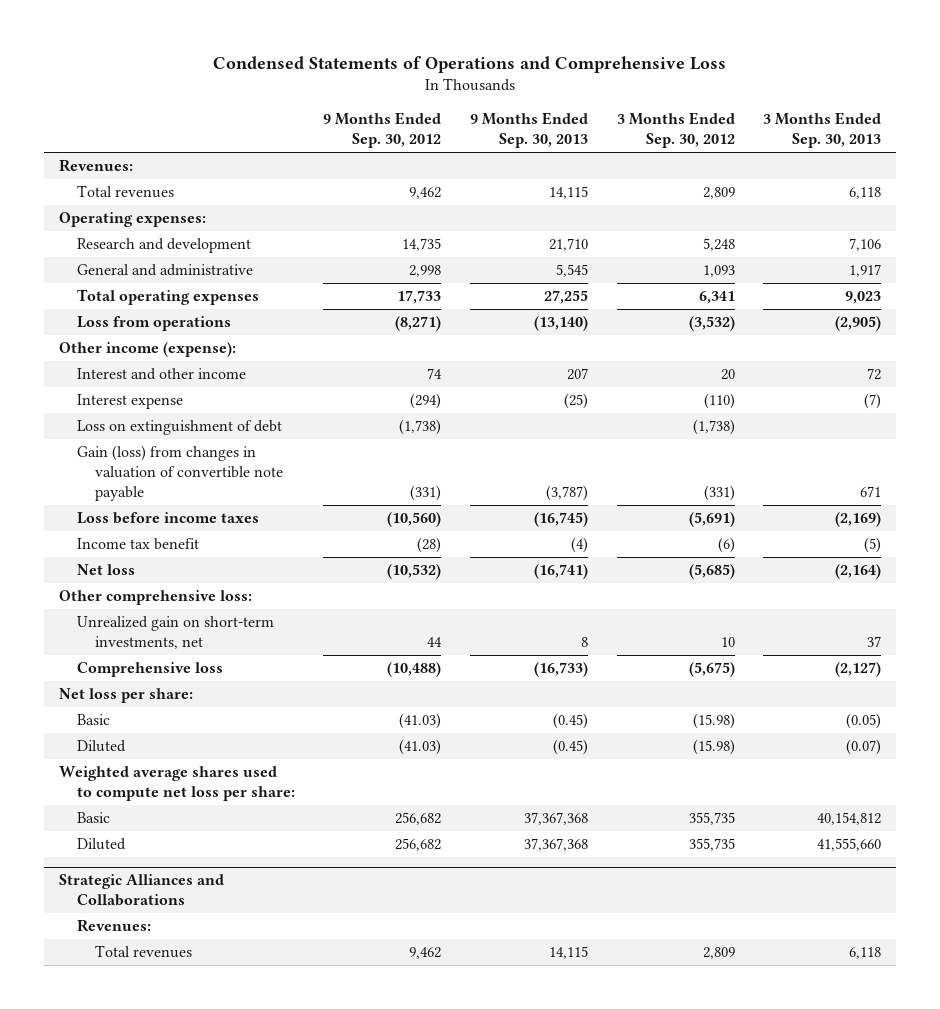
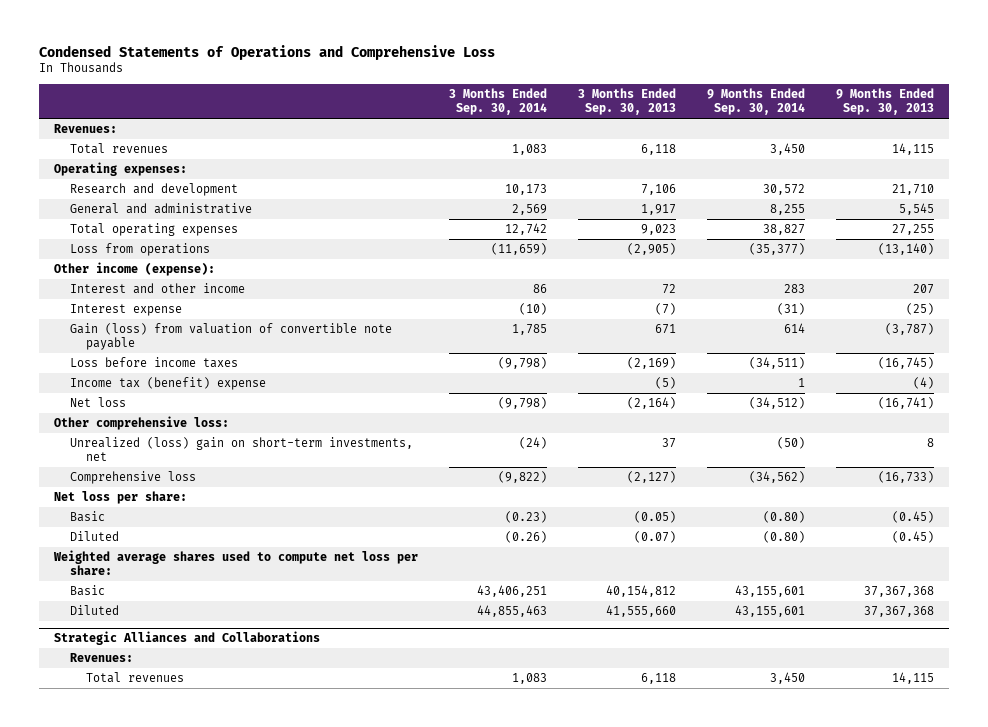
[323,111,442,149] 9 Months Ended Sep. 30, 2012 -> none
[616,111,735,149] 3 Months Ended Sep. 30, 2012 -> none
none -> [449,87,548,116] 3 Months Ended Sep. 30, 2014
none -> [706,87,805,116] 9 Months Ended Sep. 30, 2014
[76,420,282,436] Loss on extinguishment of debt -> none
[76,445,283,502] Gain (loss) from changes in valuation of convertible note payable -> [70,323,393,351] Gain (loss) from valuation of convertible note payable
[76,538,199,551] Income tax benefit -> [70,377,267,391] Income tax (benefit) expense
[76,616,274,650] Unrealized gain on short-term investments, net -> [70,437,414,462] Unrealized (loss) gain on short-term investments, net

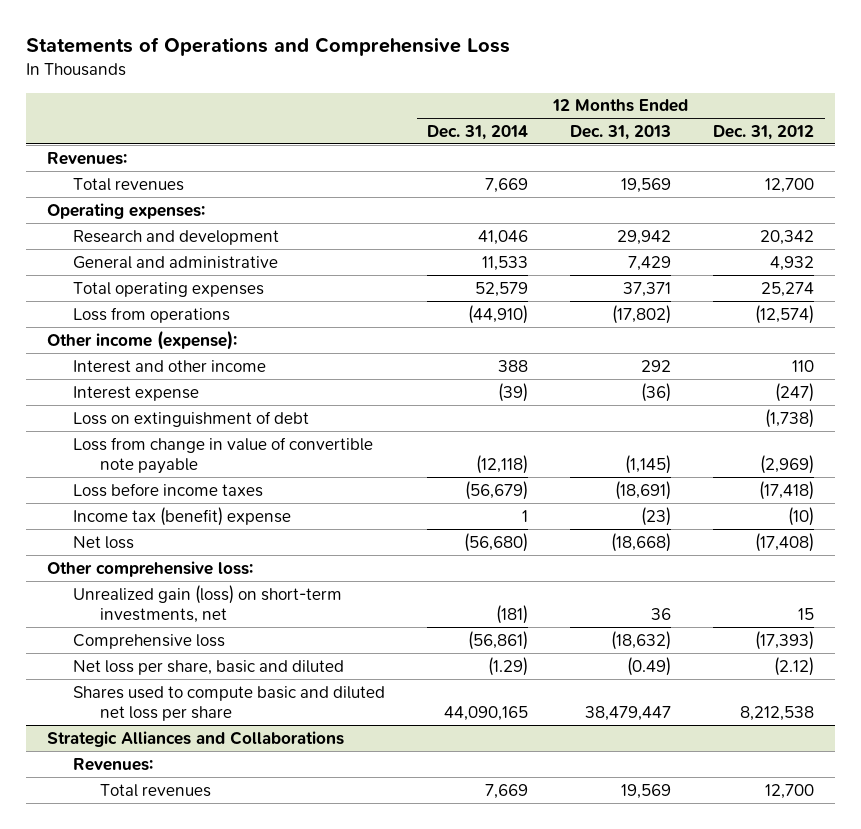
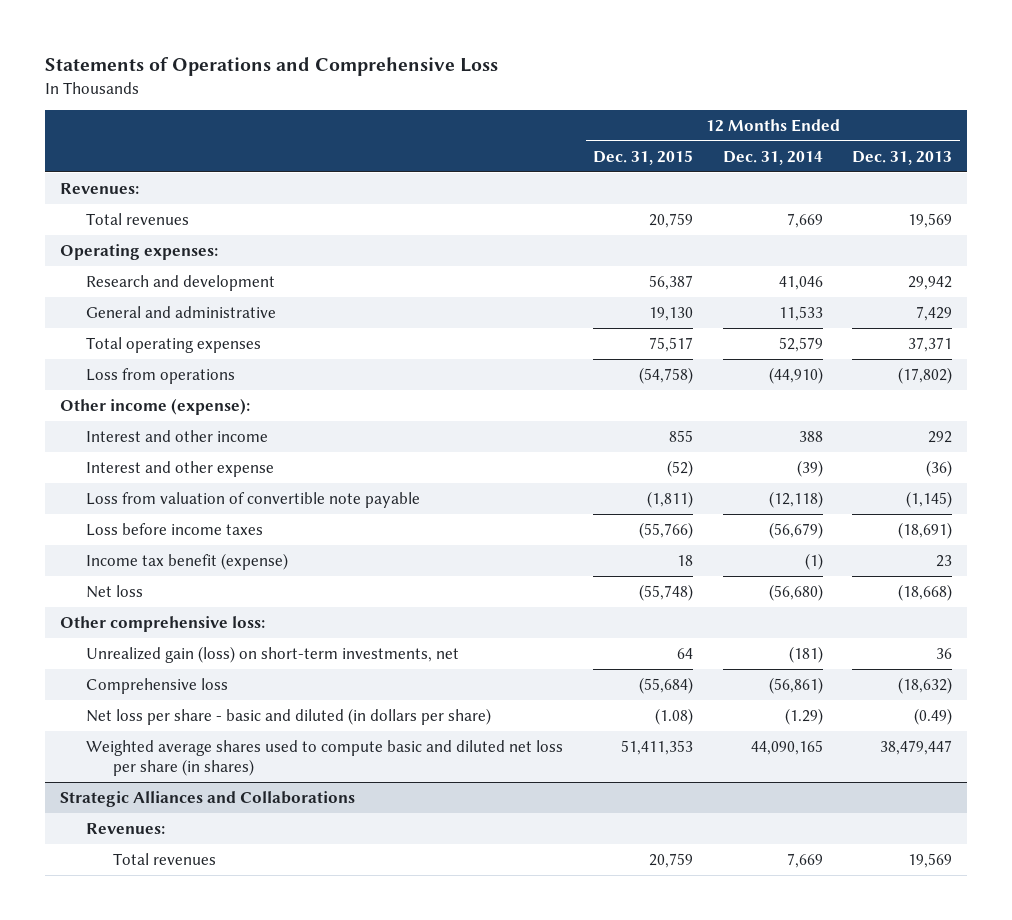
[713,124,815,140] Dec. 31, 2012 -> none
none -> [593,149,694,165] Dec. 31, 2015
[73,410,310,427] Loss on extinguishment of debt -> none
[73,385,200,401] Interest expense -> [86,460,275,477] Interest and other expense
[73,436,374,474] Loss from change in value of convertible note payable -> [86,491,421,508] Loss from valuation of convertible note payable
[73,506,292,526] Income tax (benefit) expense -> [86,552,289,570] Income tax benefit (expense)
[522,509,529,522] 1 -> [804,552,823,570] (1)
[641,506,672,526] (23) -> [936,554,953,567] 23
[73,659,345,675] Net loss per share, basic and diluted -> [86,707,492,725] Net loss per share - basic and diluted (in dollars per share)
[73,685,386,721] Shares used to compute basic and diluted net loss per share -> [86,739,564,776] Weighted average shares used to compute basic and diluted net loss per share (in shares)

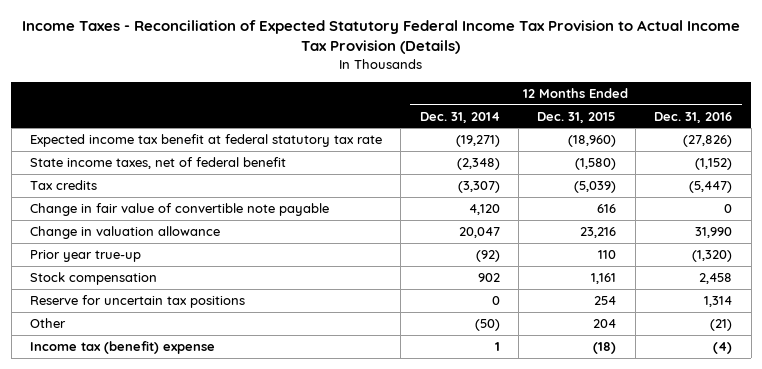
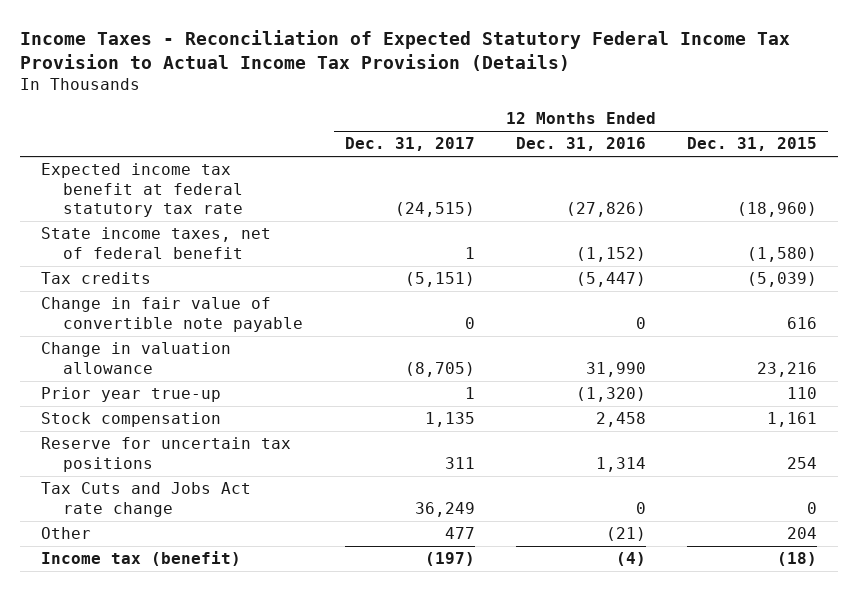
[419,111,500,123] Dec. 31, 2014 -> none
none -> [344,137,475,152] Dec. 31, 2017
none -> [41,482,252,517] Tax Cuts and Jobs Act rate change
[30,340,216,354] Income tax (benefit) expense -> [41,551,242,567] Income tax (benefit)

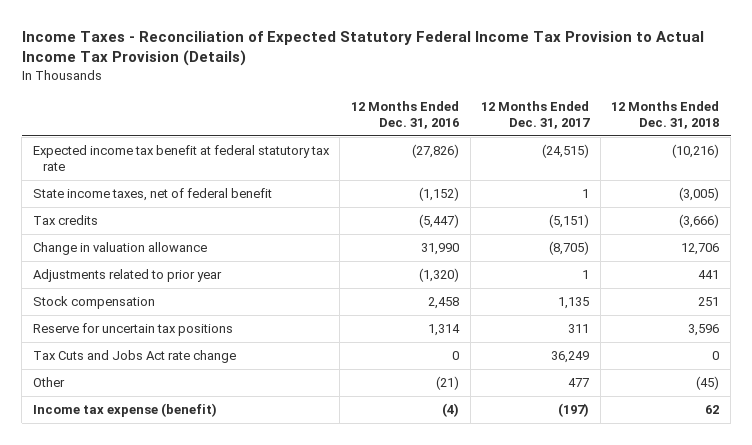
[687,137,818,152] Dec. 31, 2015 -> none
none -> [611,100,720,130] 12 Months Ended Dec. 31, 2018
[41,297,304,332] Change in fair value of convertible note payable -> none
[41,387,222,403] Prior year true-up -> [32,268,222,282] Adjustments related to prior year
[41,551,242,567] Income tax (benefit) -> [32,402,217,417] Income tax expense (benefit)

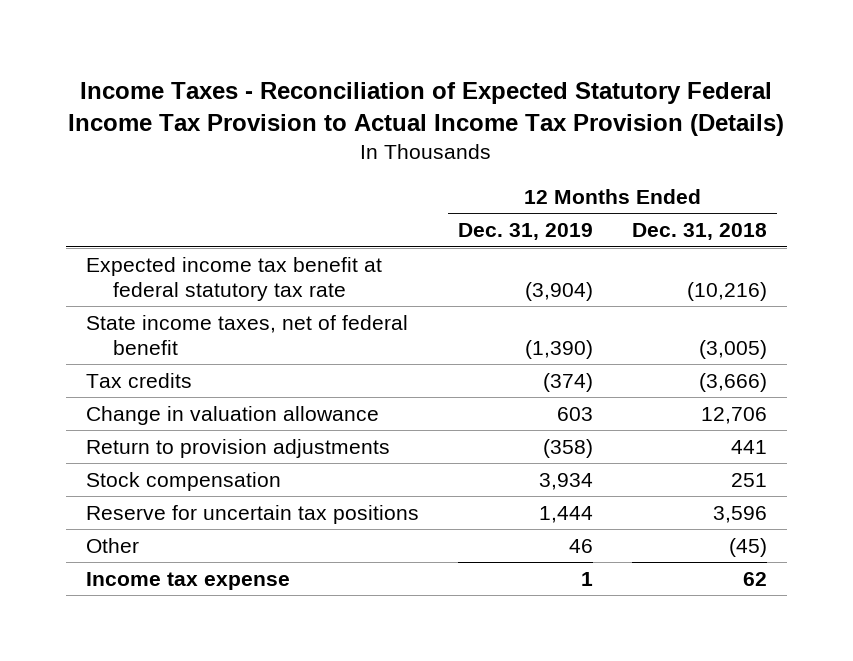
[350,100,459,130] 12 Months Ended Dec. 31, 2016 -> none
[481,100,591,130] 12 Months Ended Dec. 31, 2017 -> none
none -> [457,223,593,241] Dec. 31, 2019
[32,268,222,282] Adjustments related to prior year -> [85,438,390,458] Return to provision adjustments
[32,349,236,363] Tax Cuts and Jobs Act rate change -> none
[32,402,217,417] Income tax expense (benefit) -> [85,571,290,590] Income tax expense

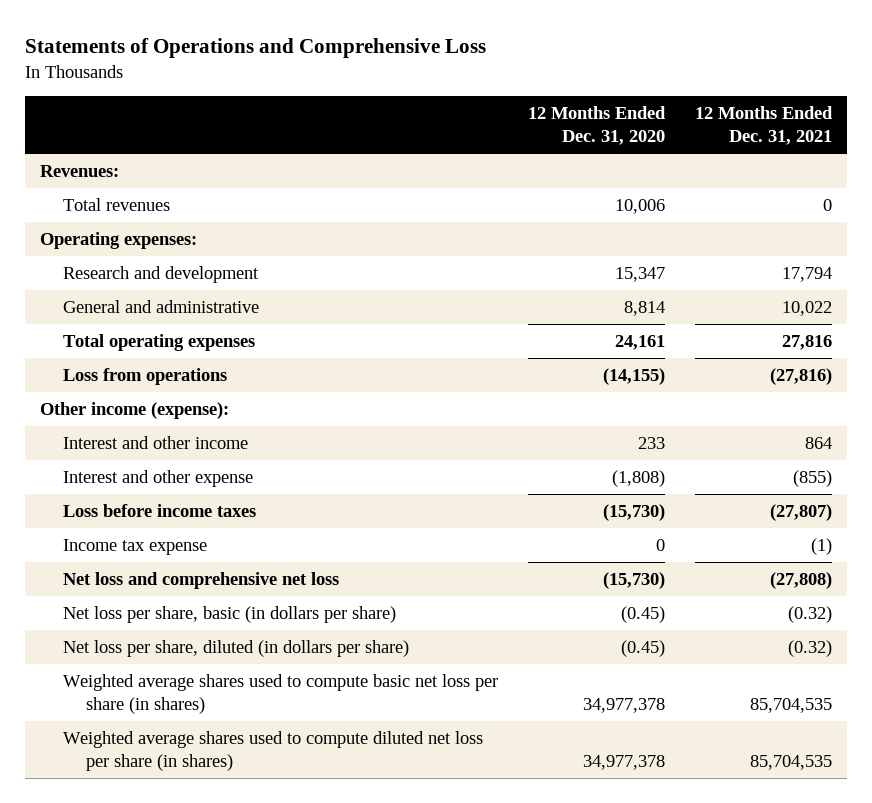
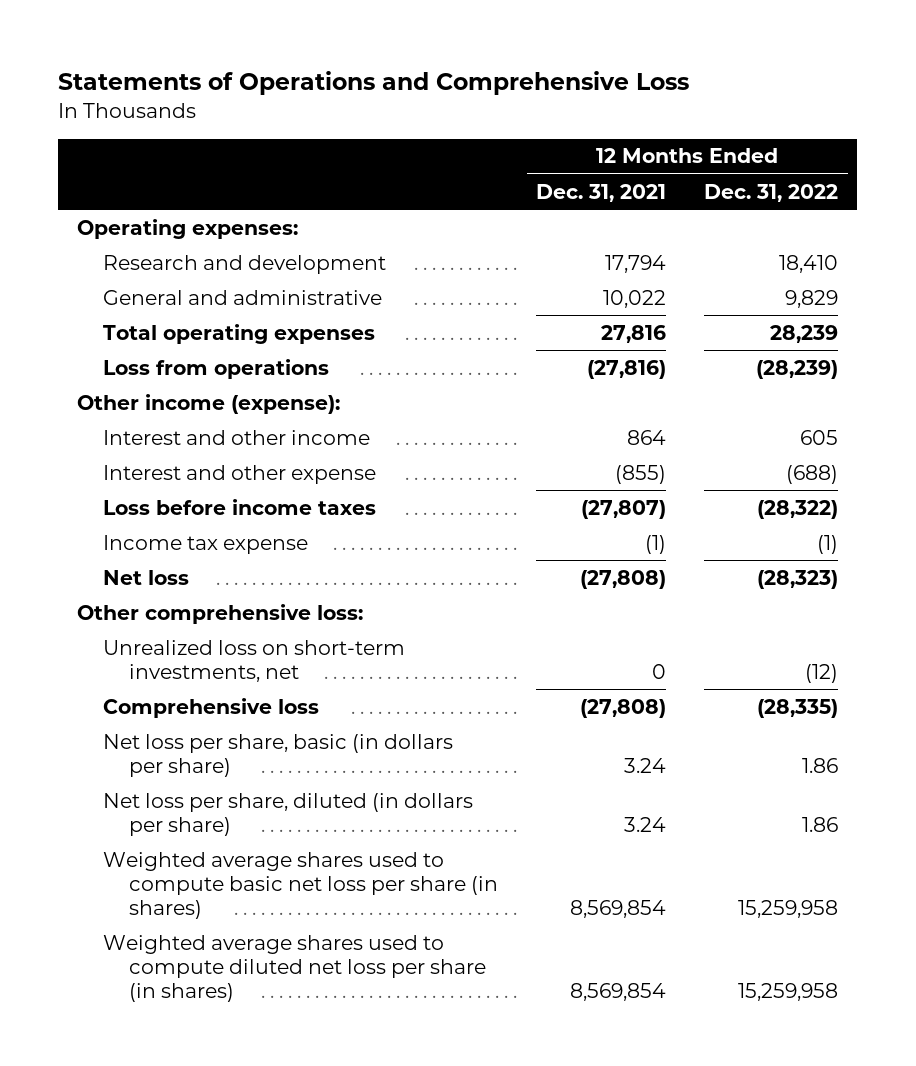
[527,105,666,146] 12 Months Ended Dec. 31, 2020 -> none
none -> [704,183,839,202] Dec. 31, 2022
[39,164,119,177] Revenues: -> none
[62,197,170,211] Total revenues -> none
[62,571,339,589] Net loss and comprehensive net loss -> [103,569,190,585] Net loss
none -> [77,603,364,624] Other comprehensive loss:
none -> [103,639,406,682] Unrealized loss on short-term investments, net
none -> [103,697,320,718] Comprehensive loss
[788,605,833,623] (0.32) -> [624,757,667,773] 3.24
[788,639,833,657] (0.32) -> [624,816,667,832] 3.24
[750,697,833,713] 85,704,535 -> [570,899,667,918] 8,569,854
[750,754,833,770] 85,704,535 -> [570,982,667,1001] 8,569,854

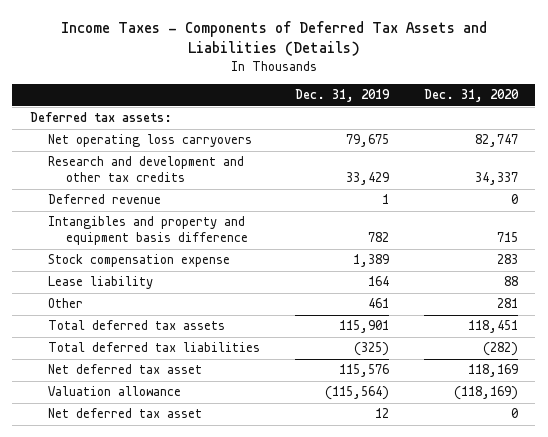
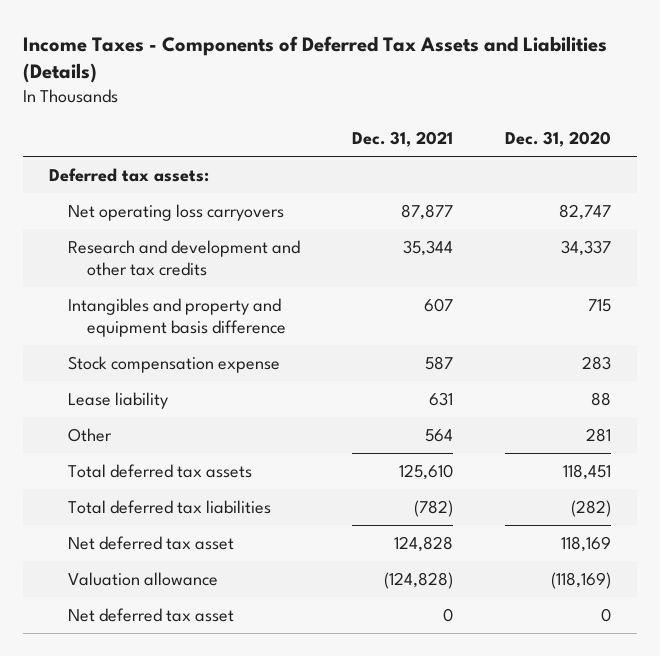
[295,89,391,103] Dec. 31, 2019 -> none
none -> [352,130,454,147] Dec. 31, 2021
[48,194,162,205] Deferred revenue -> none

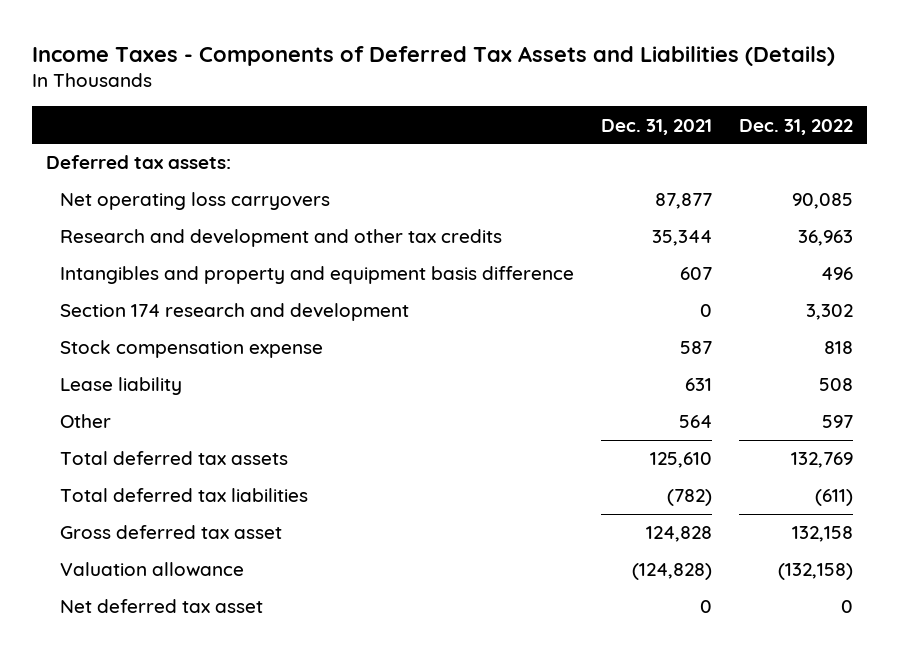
[505,130,612,147] Dec. 31, 2020 -> none
none -> [739,118,854,135] Dec. 31, 2022
none -> [60,303,410,322] Section 174 research and development
[67,535,234,550] Net deferred tax asset -> [60,525,283,540] Gross deferred tax asset

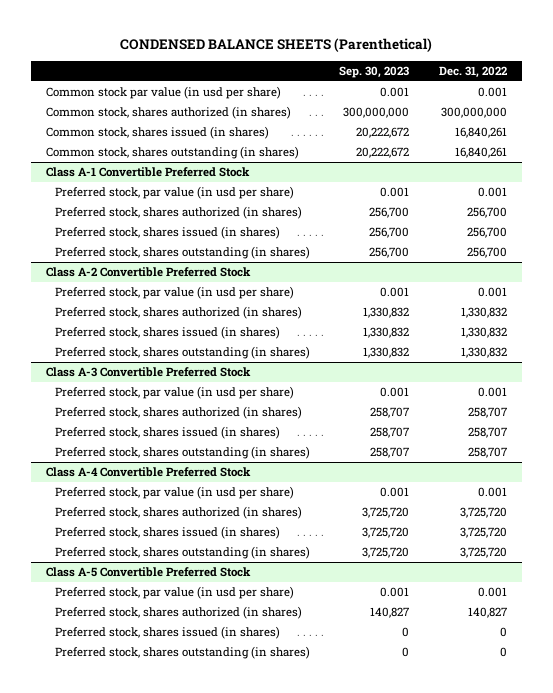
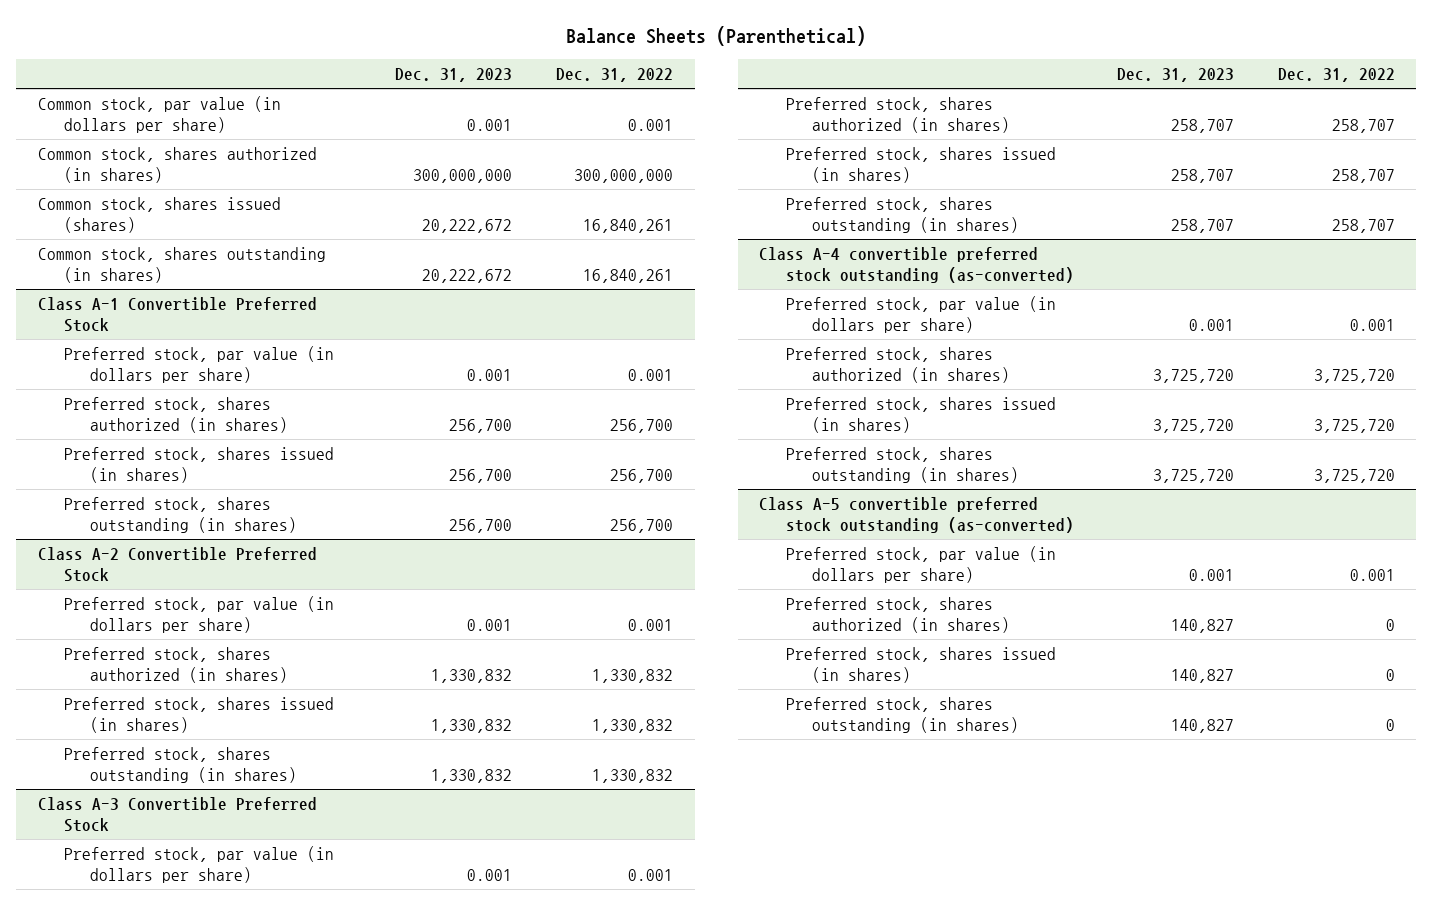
[120,37,433,52] CONDENSED BALANCE SHEETS (Parenthetical) -> [566,26,867,47] Balance Sheets (Parenthetical)
[339,65,410,78] Sep. 30, 2023 -> none
none -> [395,68,513,83] Dec. 31, 2023
[45,86,281,100] Common stock par value (in usd per share) -> [37,95,281,133] Common stock, par value (in dollars per share)
[45,126,269,140] Common stock, shares issued (in shares) -> [37,196,281,233] Common stock, shares issued (shares)
[54,186,294,200] Preferred stock, par value (in usd per share) -> [63,345,334,383] Preferred stock, par value (in dollars per share)
[54,286,294,300] Preferred stock, par value (in usd per share) -> [63,595,334,633] Preferred stock, par value (in dollars per share)
[54,386,294,400] Preferred stock, par value (in usd per share) -> [63,845,334,883] Preferred stock, par value (in dollars per share)
[45,467,251,478] Class A-4 Convertible Preferred Stock -> [759,246,1074,283] Class A-4 convertible preferred stock outstanding (as-converted)
[54,486,294,500] Preferred stock, par value (in usd per share) -> [785,295,1056,333] Preferred stock, par value (in dollars per share)
[45,567,251,578] Class A-5 Convertible Preferred Stock -> [759,496,1074,533] Class A-5 convertible preferred stock outstanding (as-converted)
[54,586,294,600] Preferred stock, par value (in usd per share) -> [785,545,1056,583] Preferred stock, par value (in dollars per share)
[467,607,507,619] 140,827 -> [1385,618,1395,631] 0

